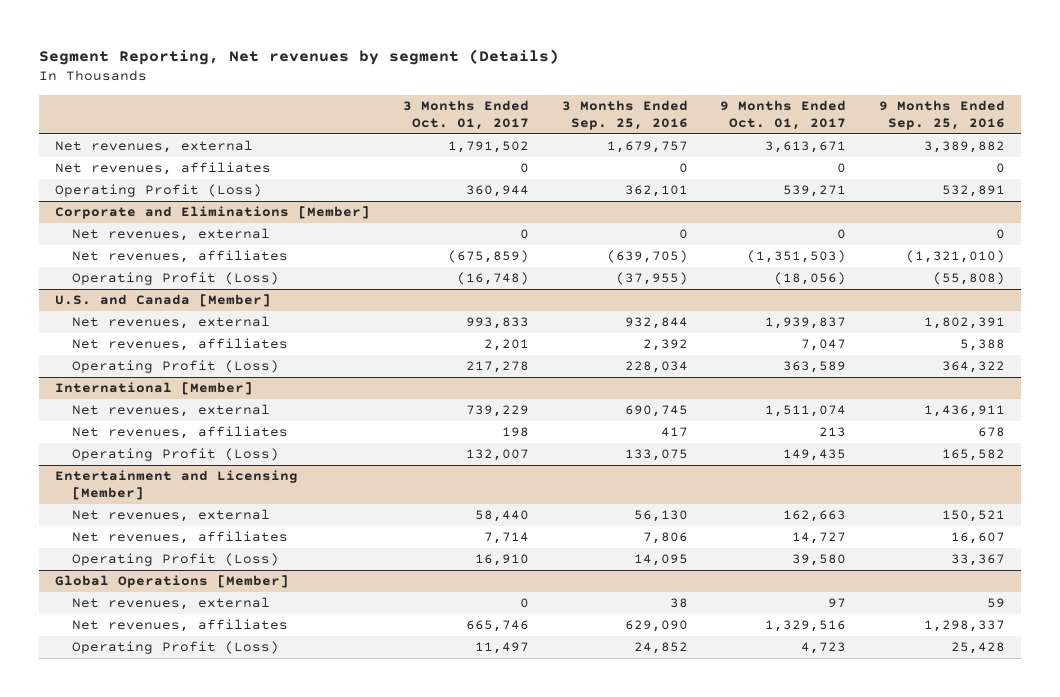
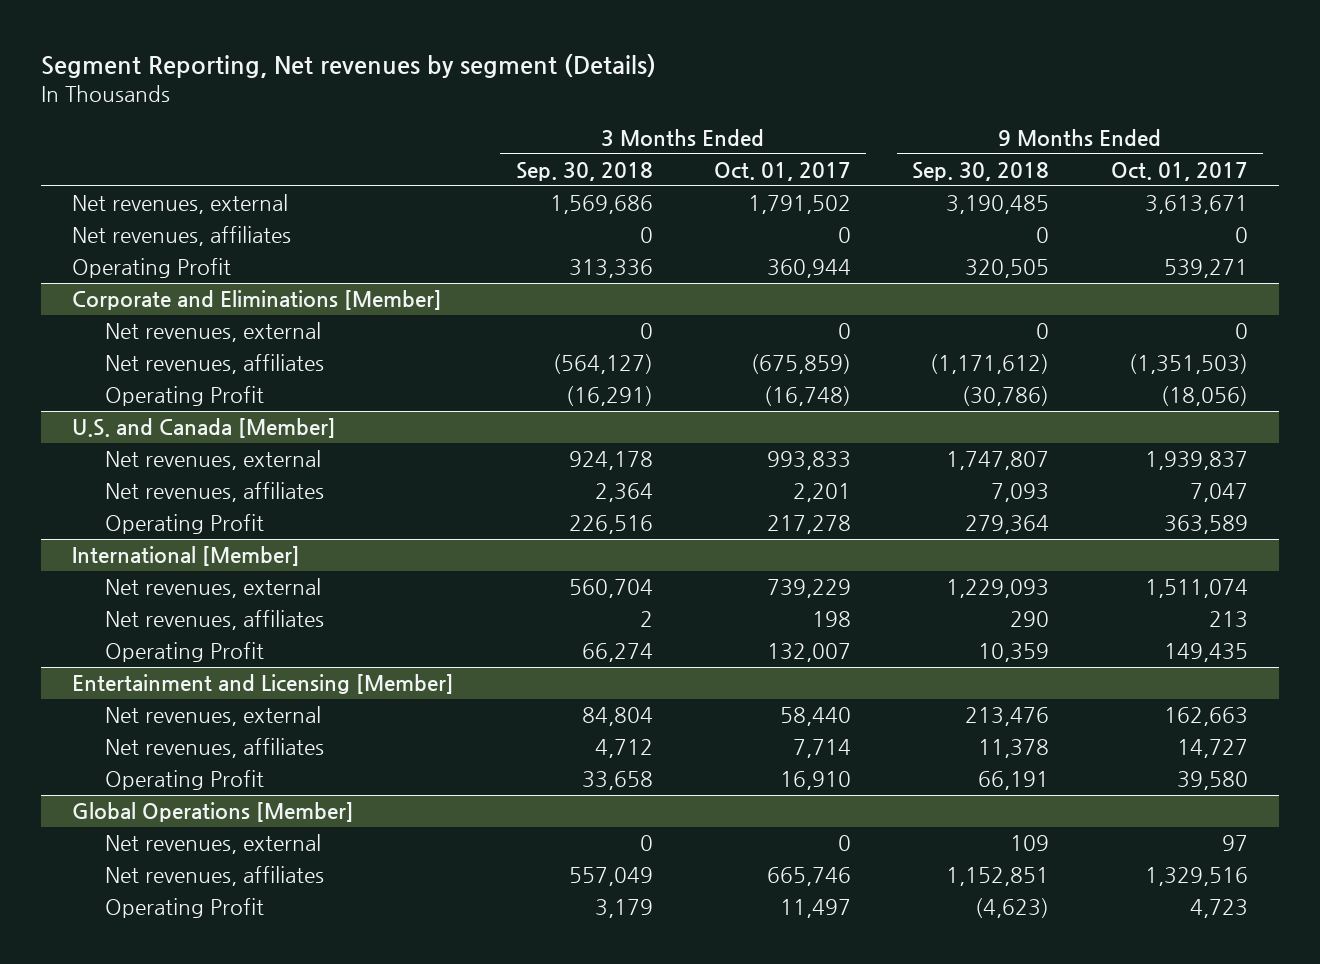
[561,100,688,131] 3 Months Ended Sep. 25, 2016 -> none
[879,100,1006,131] 9 Months Ended Sep. 25, 2016 -> none
none -> [515,162,653,182] Sep. 30, 2018
none -> [912,162,1050,182] Sep. 30, 2018
[55,184,263,198] Operating Profit (Loss) -> [72,258,232,279] Operating Profit
[71,272,279,286] Operating Profit (Loss) -> [104,386,264,407] Operating Profit
[71,360,279,374] Operating Profit (Loss) -> [104,514,264,535] Operating Profit
[71,448,279,462] Operating Profit (Loss) -> [104,642,264,663] Operating Profit
[71,553,279,567] Operating Profit (Loss) -> [104,770,264,791] Operating Profit
[71,641,279,655] Operating Profit (Loss) -> [104,898,264,919] Operating Profit

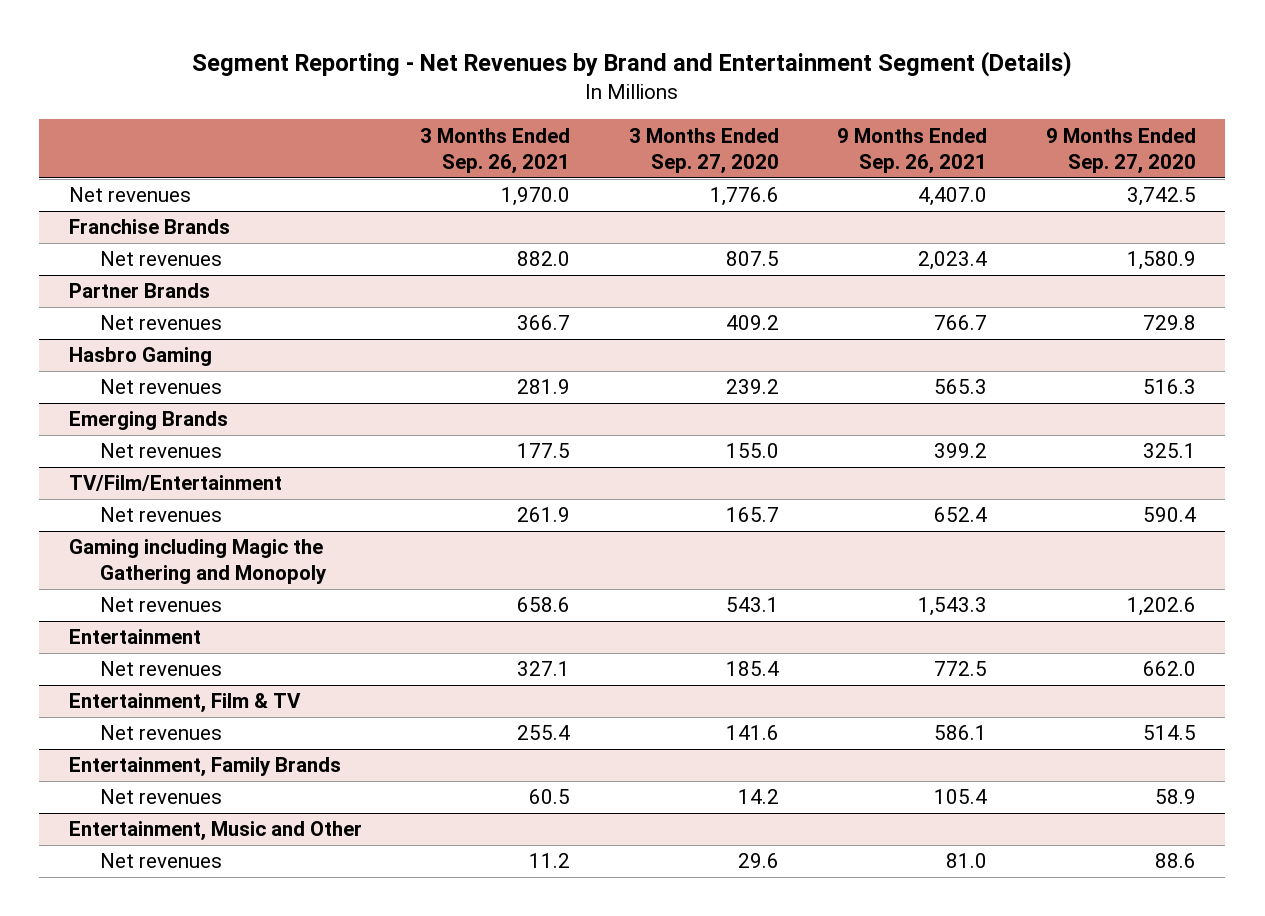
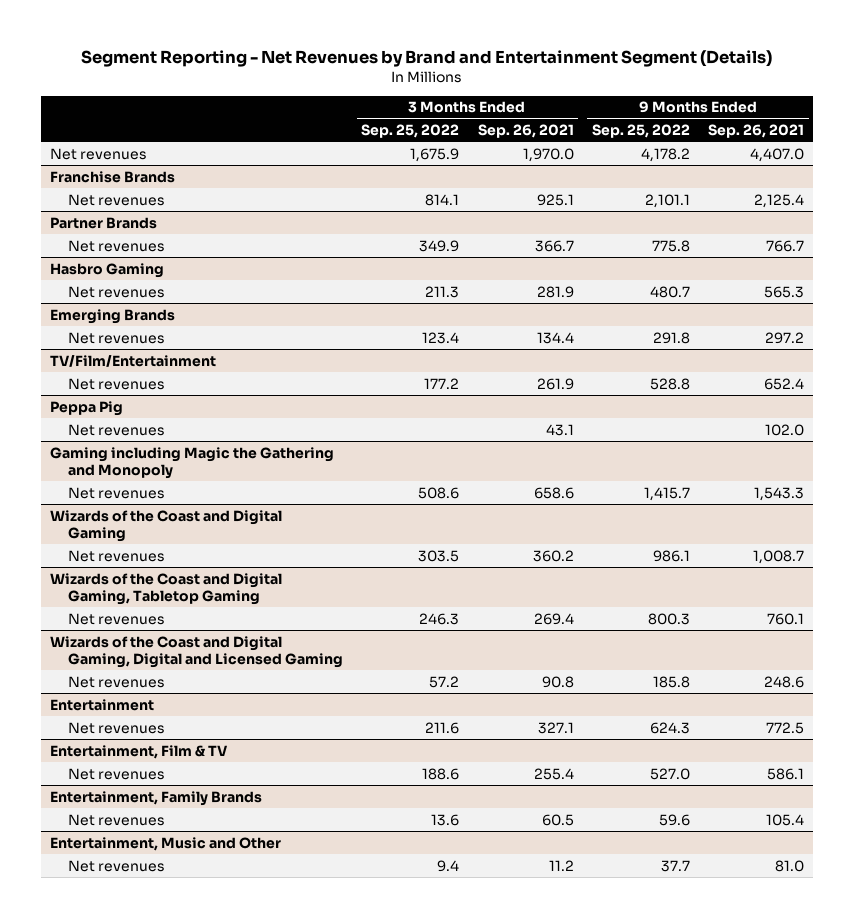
[628,127,779,174] 3 Months Ended Sep. 27, 2020 -> none
[1045,127,1196,174] 9 Months Ended Sep. 27, 2020 -> none
none -> [361,124,460,139] Sep. 25, 2022
none -> [591,124,690,139] Sep. 25, 2022
[517,251,571,267] 882.0 -> [536,193,574,206] 925.1
[918,251,988,271] 2,023.4 -> [754,193,805,208] 2,125.4
[517,443,571,459] 177.5 -> [536,331,574,344] 134.4
[934,443,988,459] 399.2 -> [765,331,805,344] 297.2
none -> [49,400,123,416] Peppa Pig
none -> [68,423,166,436] Net revenues
none -> [49,509,282,542] Wizards of the Coast and Digital Gaming
none -> [68,549,166,562] Net revenues
none -> [49,572,282,605] Wizards of the Coast and Digital Gaming, Tabletop Gaming
none -> [68,612,166,625] Net revenues
none -> [49,635,344,668] Wizards of the Coast and Digital Gaming, Digital and Licensed Gaming
none -> [68,675,166,688] Net revenues

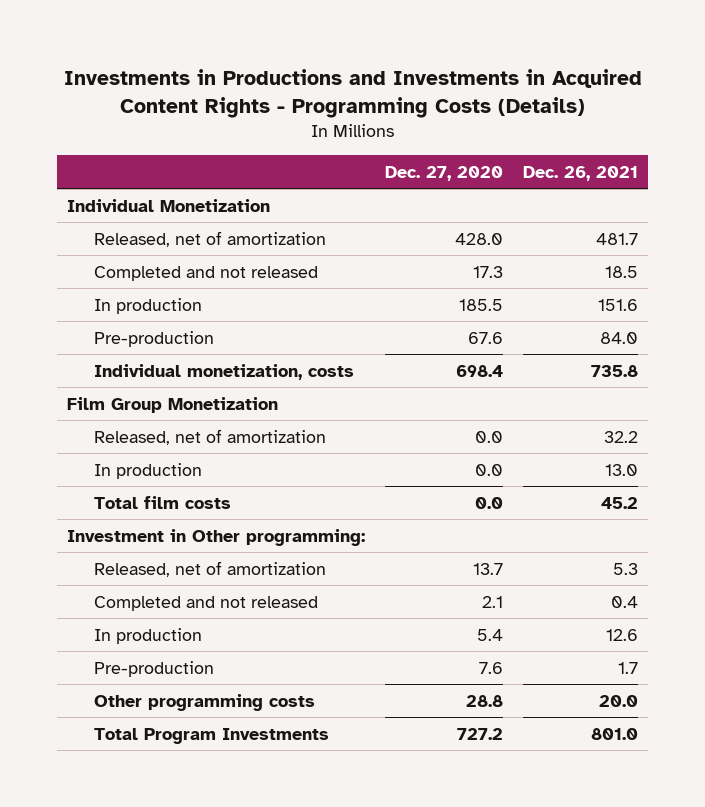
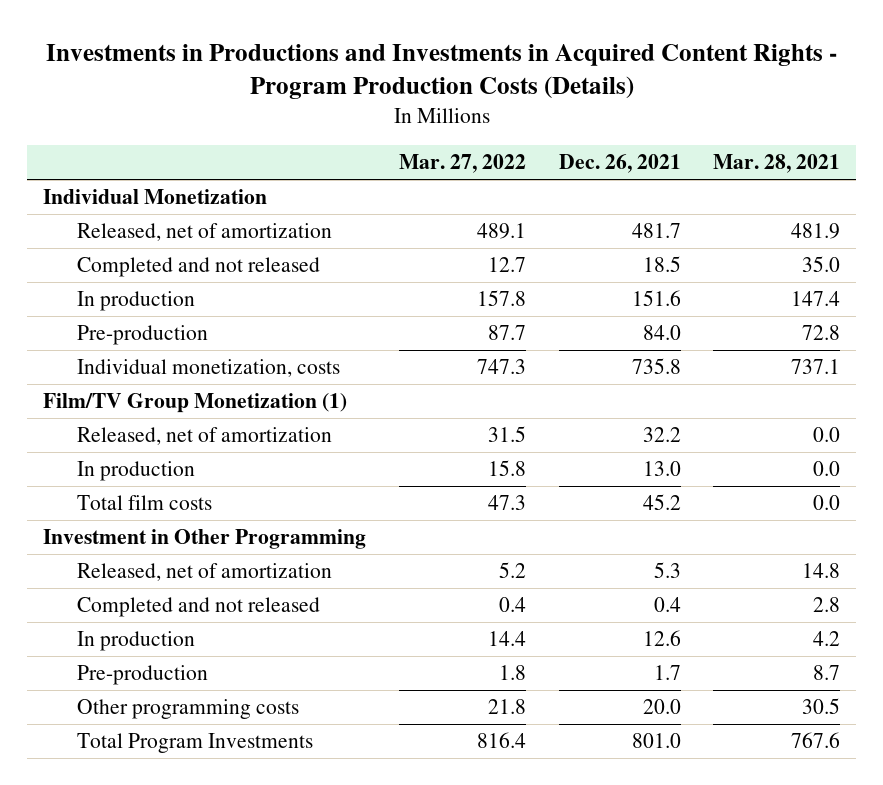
[63,69,642,119] Investments in Productions and Investments in Acquired Content Rights - Programming Costs (Details) -> [45,43,837,100] Investments in Productions and Investments in Acquired Content Rights - Program Production Costs (Details)
[385,165,504,181] Dec. 27, 2020 -> none
none -> [398,154,526,174] Mar. 27, 2022
none -> [713,154,841,174] Mar. 28, 2021
[67,396,279,413] Film Group Monetization -> [43,393,348,414] Film/TV Group Monetization (1)
[67,528,366,546] Investment in Other programming: -> [43,529,367,550] Investment in Other Programming

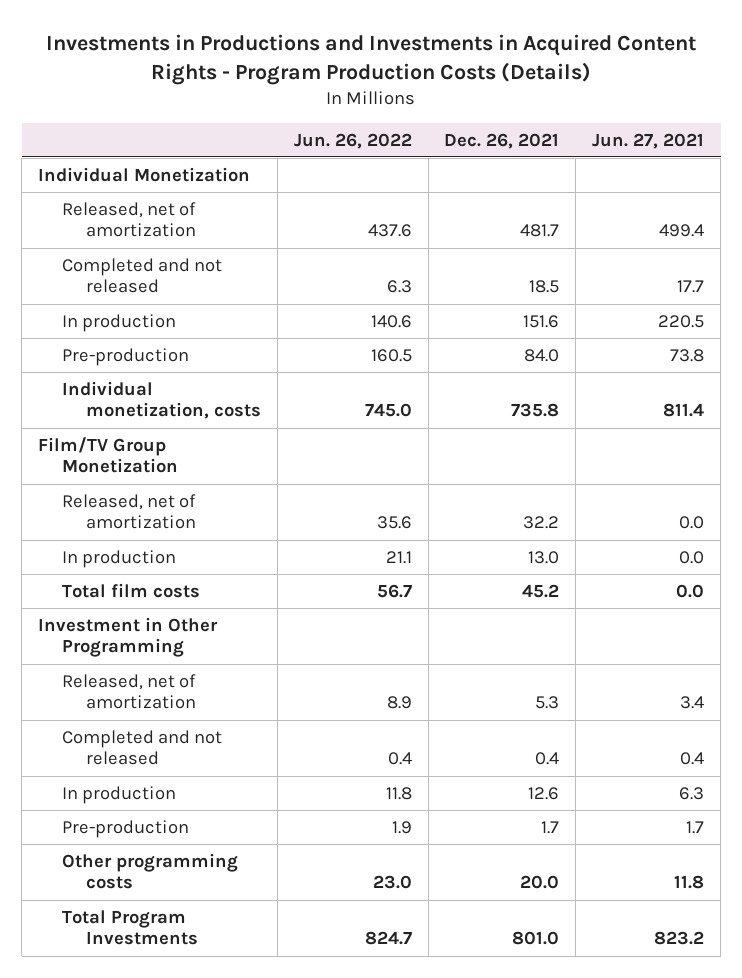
[398,154,526,174] Mar. 27, 2022 -> none
[713,154,841,174] Mar. 28, 2021 -> none
none -> [293,132,412,149] Jun. 26, 2022
none -> [592,132,705,149] Jun. 27, 2021
[43,393,348,414] Film/TV Group Monetization (1) -> [38,436,178,474] Film/TV Group Monetization

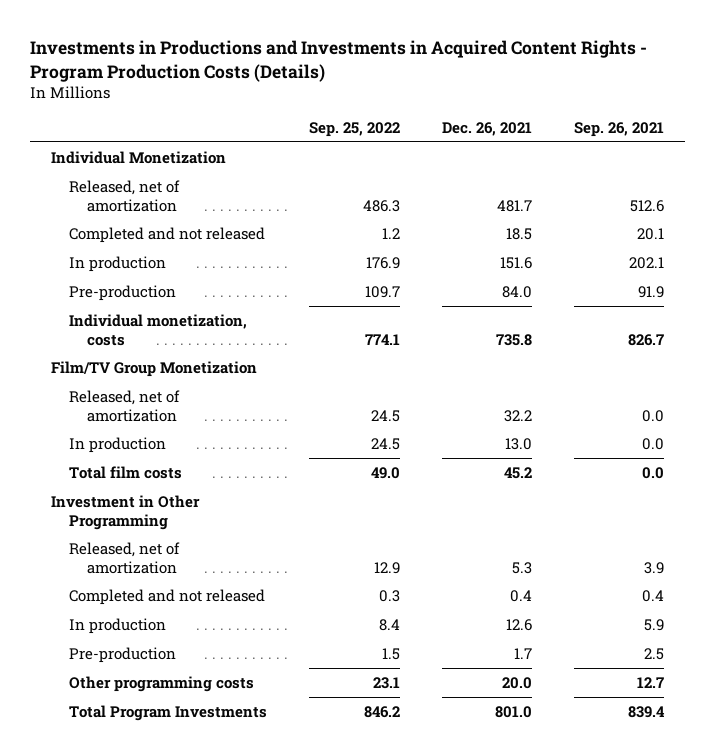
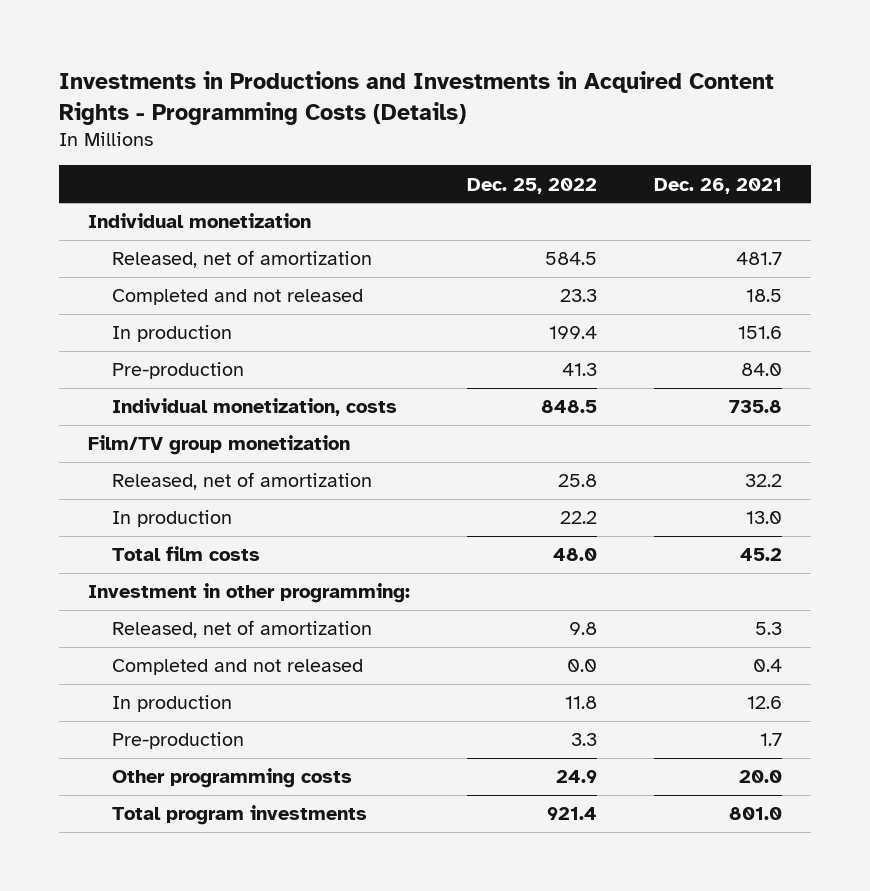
[30,39,648,82] Investments in Productions and Investments in Acquired Content Rights - Program Production Costs (Details) -> [59,71,775,125] Investments in Productions and Investments in Acquired Content Rights - Programming Costs (Details)
[309,122,401,138] Sep. 25, 2022 -> none
[574,122,665,138] Sep. 26, 2021 -> none
none -> [467,177,598,194] Dec. 25, 2022
[51,150,227,164] Individual Monetization -> [87,213,311,229] Individual monetization
[51,360,258,377] Film/TV Group Monetization -> [87,435,350,456] Film/TV group monetization
[51,494,201,530] Investment in Other Programming -> [87,583,410,604] Investment in other programming:
[69,704,268,721] Total Program Investments -> [111,805,367,826] Total program investments

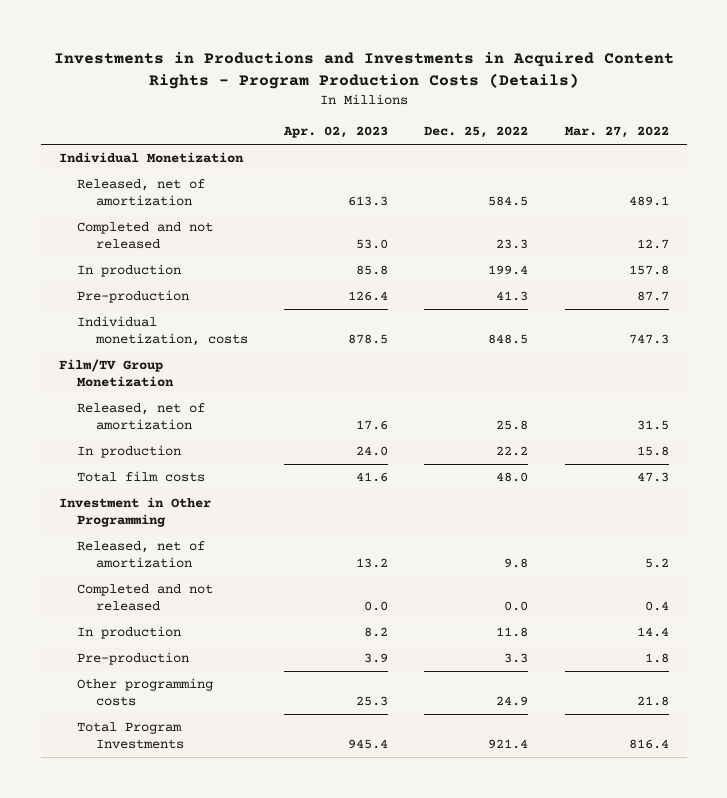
[59,71,775,125] Investments in Productions and Investments in Acquired Content Rights - Programming Costs (Details) -> [53,51,674,89] Investments in Productions and Investments in Acquired Content Rights - Program Production Costs (Details)
[654,177,783,194] Dec. 26, 2021 -> none
none -> [283,126,389,139] Apr. 02, 2023
none -> [564,126,669,139] Mar. 27, 2022
[87,213,311,229] Individual monetization -> [58,152,244,164] Individual Monetization
[87,435,350,456] Film/TV group monetization -> [58,359,175,387] Film/TV Group Monetization
[87,583,410,604] Investment in other programming: -> [58,497,211,527] Investment in Other Programming
[111,805,367,826] Total program investments -> [77,722,185,749] Total Program Investments

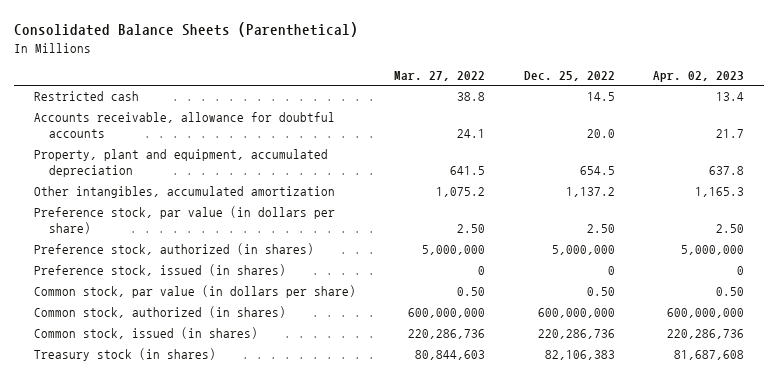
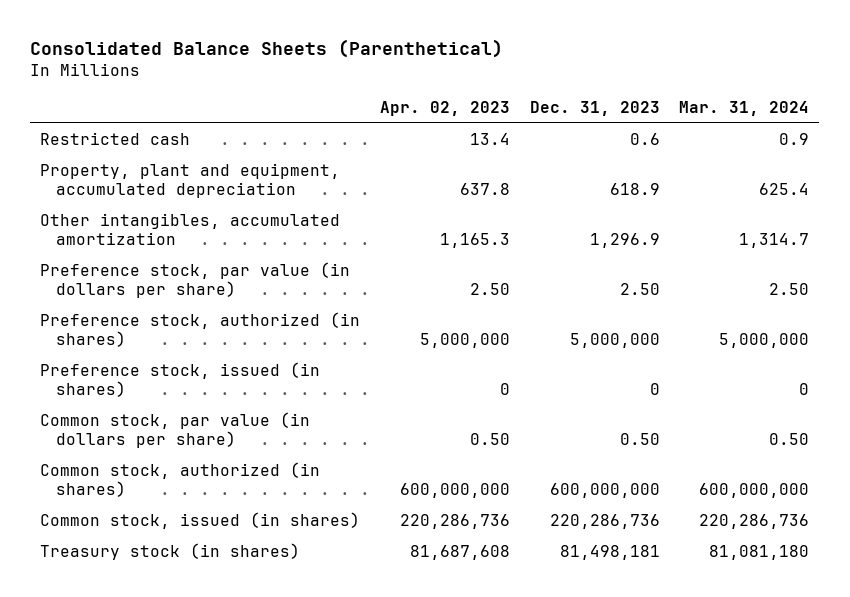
[394,71,486,82] Mar. 27, 2022 -> none
[523,71,615,82] Dec. 25, 2022 -> none
none -> [529,101,660,117] Dec. 31, 2023
none -> [679,101,810,117] Mar. 31, 2024
[33,112,335,139] Accounts receivable, allowance for doubtful accounts -> none

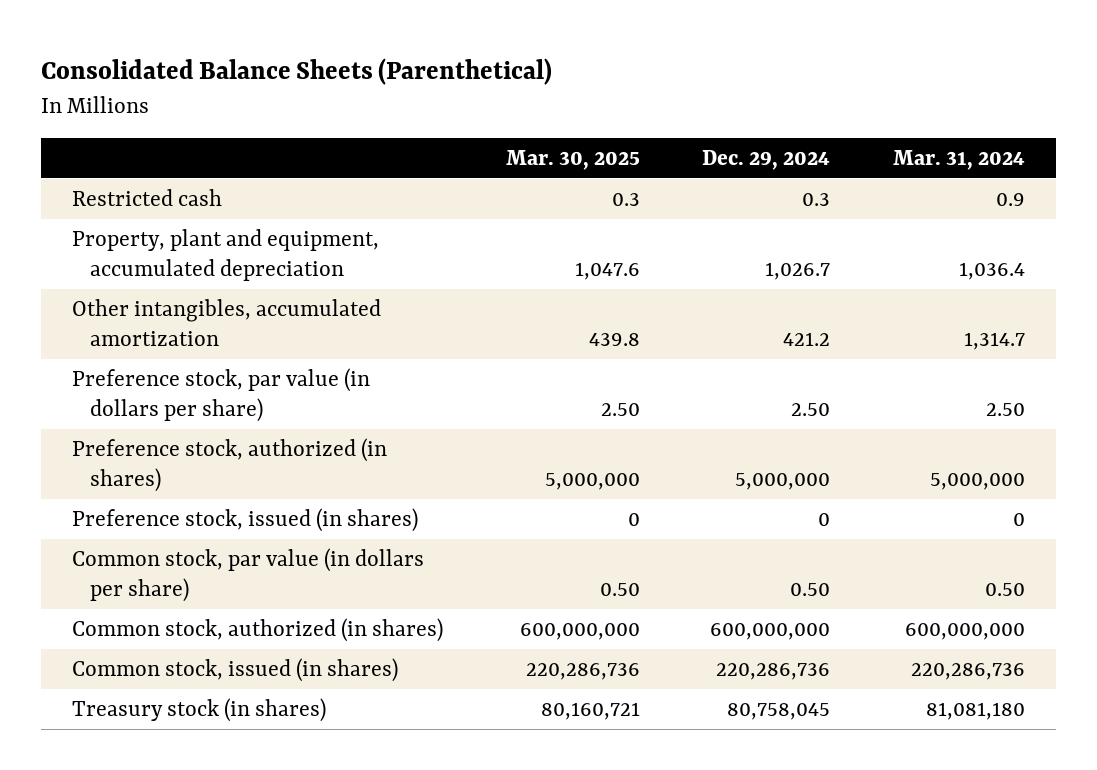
[379,101,510,117] Apr. 02, 2023 -> none
[529,101,660,117] Dec. 31, 2023 -> none
none -> [505,149,640,170] Mar. 30, 2025
none -> [702,149,831,170] Dec. 29, 2024
[759,183,810,196] 625.4 -> [959,262,1026,281] 1,036.4

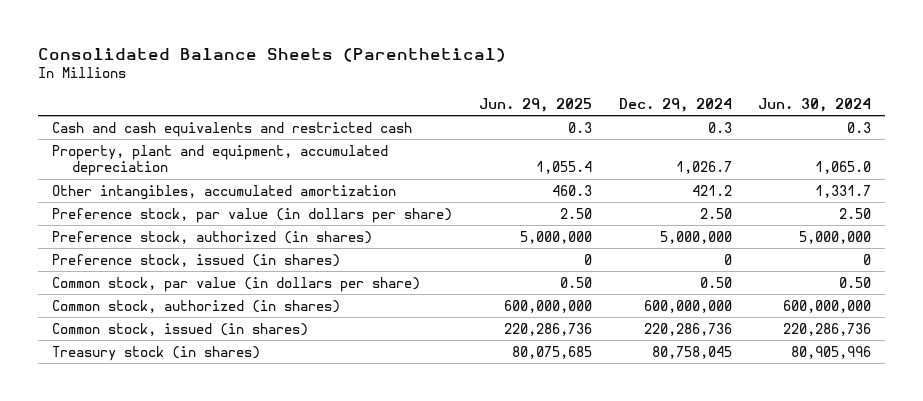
[505,149,640,170] Mar. 30, 2025 -> none
[893,149,1026,170] Mar. 31, 2024 -> none
none -> [478,97,592,112] Jun. 29, 2025
none -> [758,97,872,112] Jun. 30, 2024
[71,189,222,207] Restricted cash -> [51,121,412,137] Cash and cash equivalents and restricted cash

